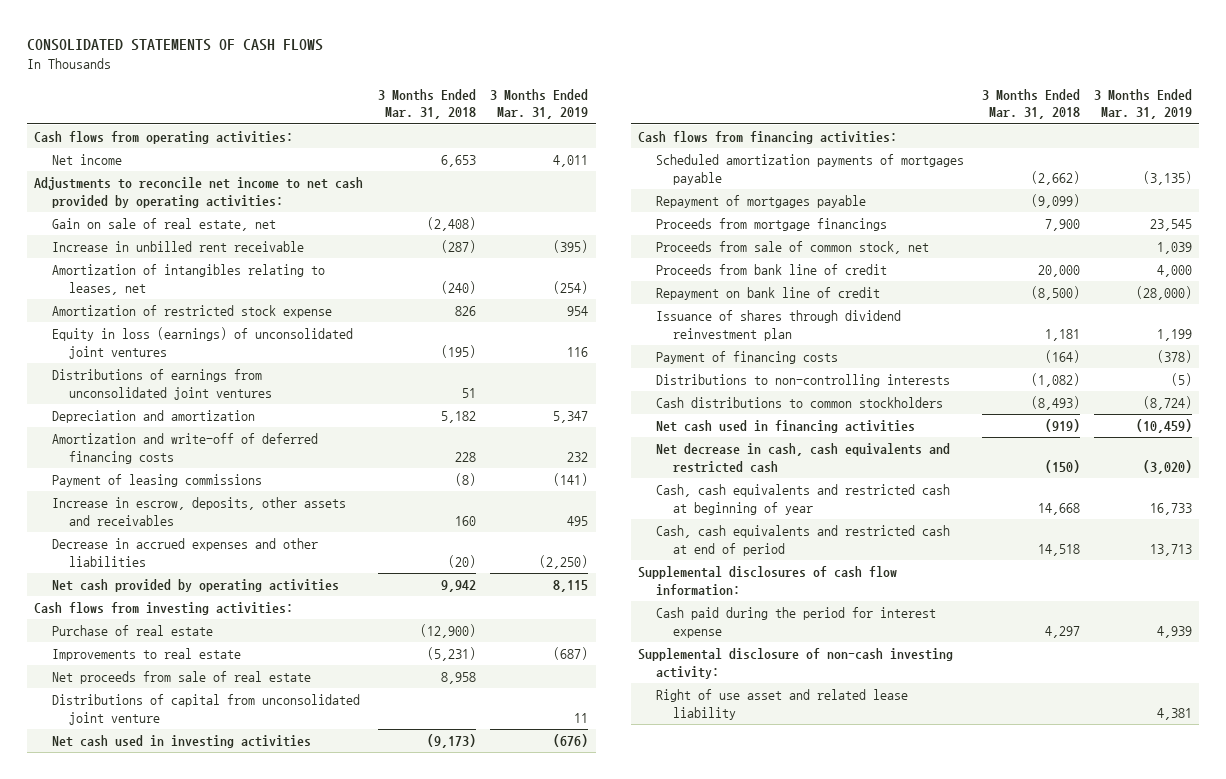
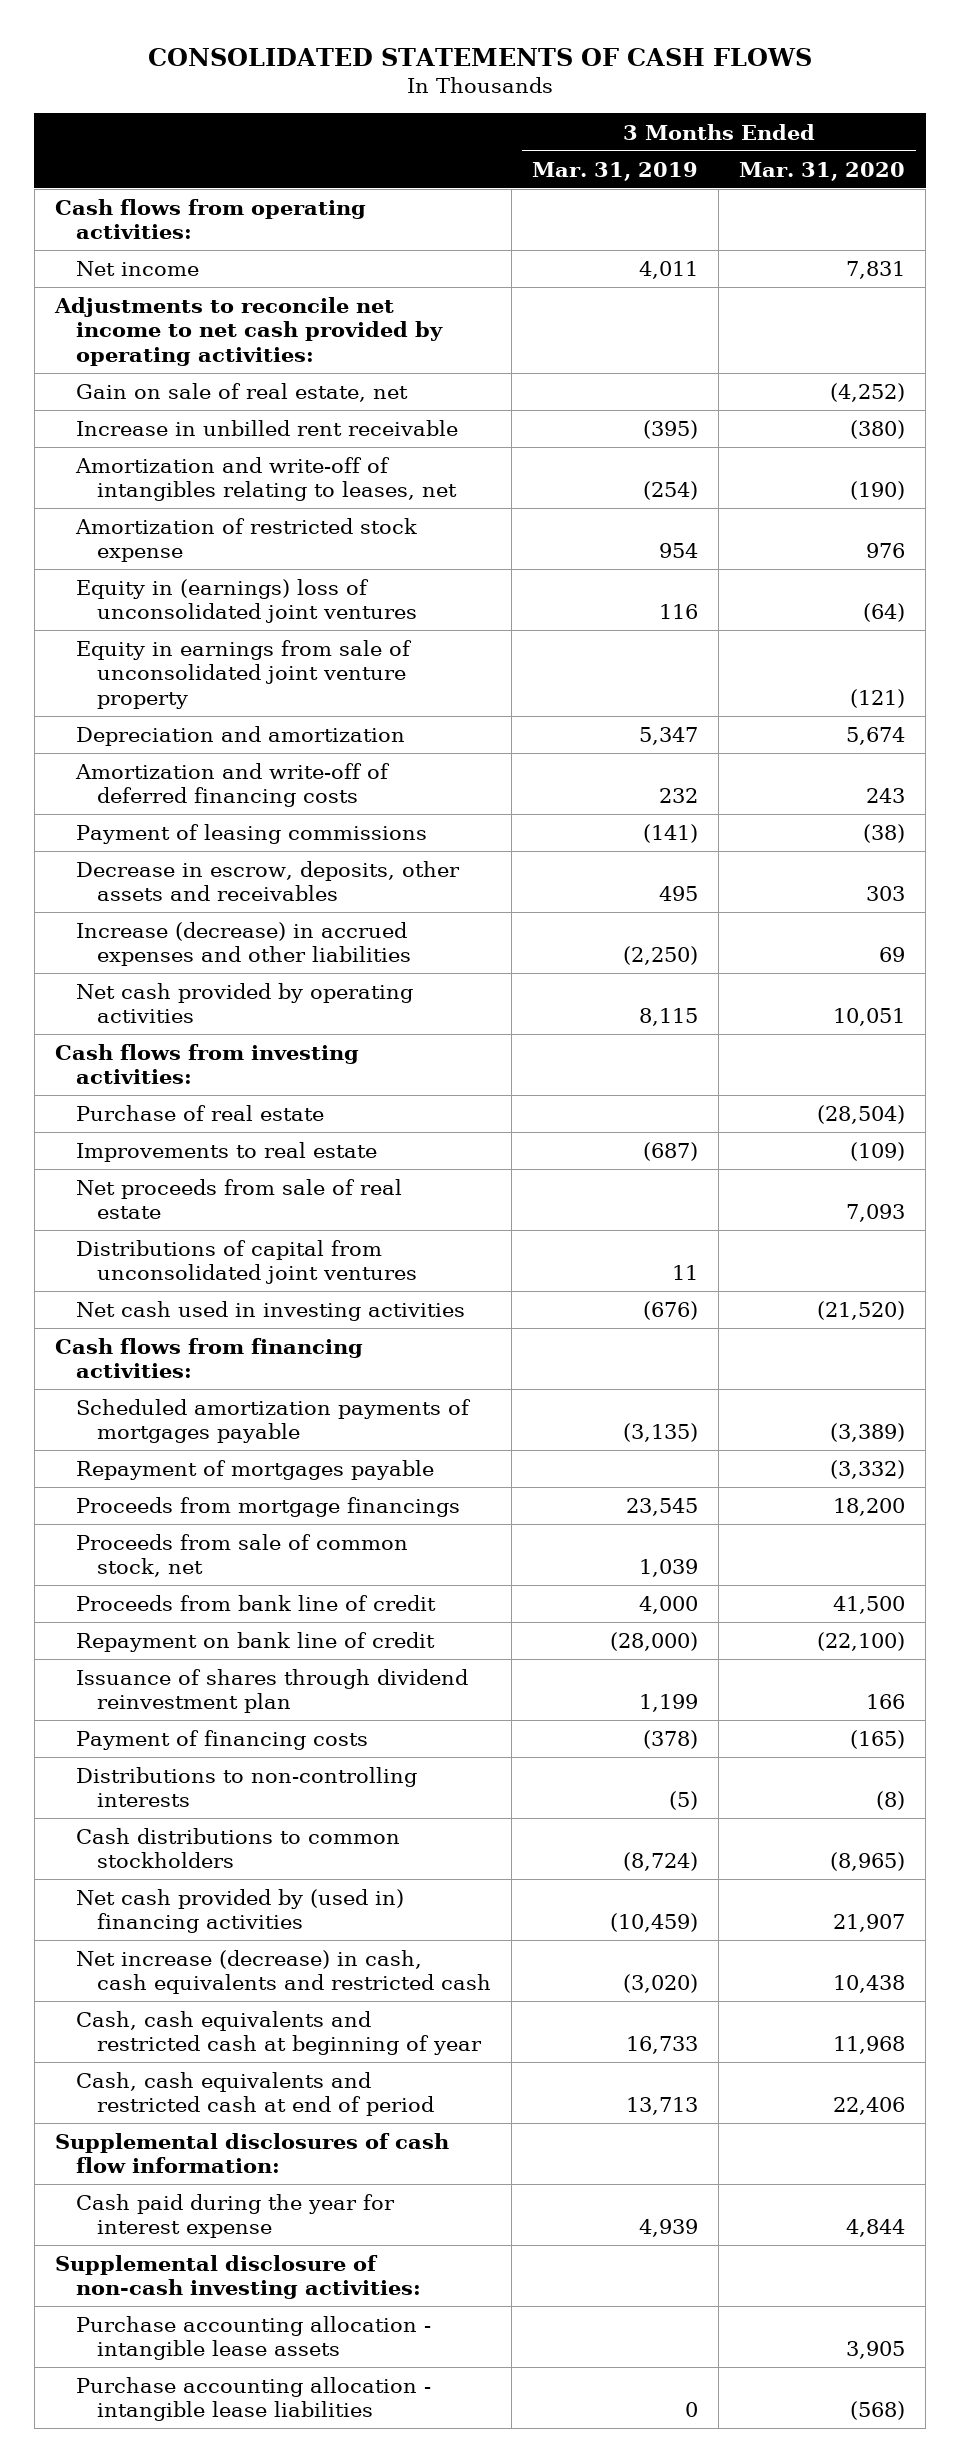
[377,88,476,120] 3 Months Ended Mar. 31, 2018 -> none
none -> [739,161,906,181] Mar. 31, 2020
[51,264,325,295] Amortization of intangibles relating to leases, net -> [75,457,458,502] Amortization and write-off of intangibles relating to leases, net
[51,369,273,400] Distributions of earnings from unconsolidated joint ventures -> none
[51,327,353,359] Equity in loss (earnings) of unconsolidated joint ventures -> [76,579,418,624] Equity in (earnings) loss of unconsolidated joint ventures
none -> [76,640,413,709] Equity in earnings from sale of unconsolidated joint venture property
[51,497,346,526] Increase in escrow, deposits, other assets and receivables -> [76,861,461,902] Decrease in escrow, deposits, other assets and receivables
[51,538,318,567] Decrease in accrued expenses and other liabilities -> [76,922,412,967] Increase (decrease) in accrued expenses and other liabilities
[51,694,360,725] Distributions of capital from unconsolidated joint venture -> [76,1240,418,1285] Distributions of capital from unconsolidated joint ventures
[655,420,915,434] Net cash used in financing activities -> [76,1889,405,1934] Net cash provided by (used in) financing activities
[655,443,950,473] Net decrease in cash, cash equivalents and restricted cash -> [76,1950,492,1995] Net increase (decrease) in cash, cash equivalents and restricted cash
[655,689,908,720] Right of use asset and related lease liability -> none
[655,607,936,638] Cash paid during the period for interest expense -> [76,2194,396,2239] Cash paid during the year for interest expense
[638,648,954,679] Supplemental disclosure of non-cash investing activity: -> [54,2255,422,2300] Supplemental disclosure of non-cash investing activities:
none -> [76,2316,432,2361] Purchase accounting allocation - intangible lease assets
none -> [76,2377,432,2422] Purchase accounting allocation - intangible lease liabilities

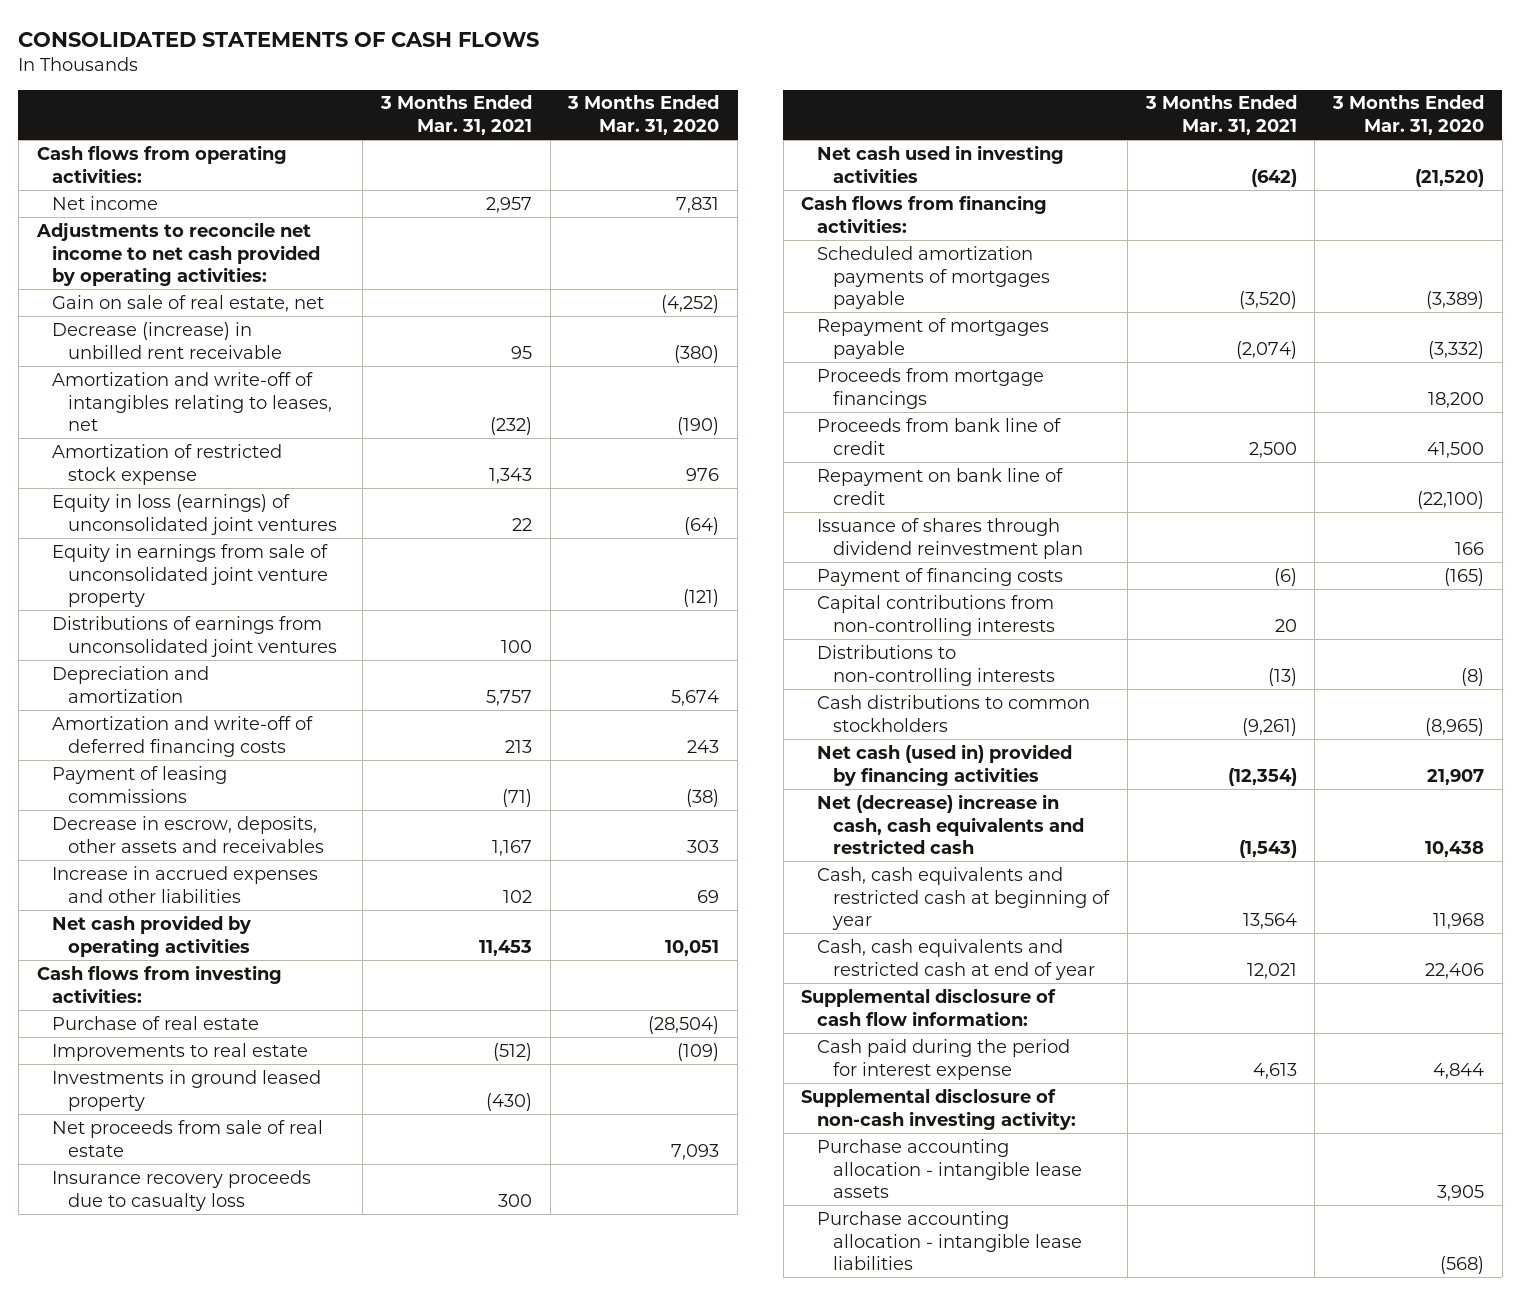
[532,161,699,181] Mar. 31, 2019 -> none
none -> [379,95,532,136] 3 Months Ended Mar. 31, 2021
[76,420,459,437] Increase in unbilled rent receivable -> [52,321,283,359] Decrease (increase) in unbilled rent receivable
[76,579,418,624] Equity in (earnings) loss of unconsolidated joint ventures -> [52,493,338,535] Equity in loss (earnings) of unconsolidated joint ventures
none -> [52,615,338,657] Distributions of earnings from unconsolidated joint ventures
[76,922,412,967] Increase (decrease) in accrued expenses and other liabilities -> [52,865,319,903] Increase in accrued expenses and other liabilities
none -> [52,1069,322,1111] Investments in ground leased property
[76,1240,418,1285] Distributions of capital from unconsolidated joint ventures -> none
none -> [52,1169,312,1211] Insurance recovery proceeds due to casualty loss
[76,1534,409,1578] Proceeds from sale of common stock, net -> none
none -> [817,594,1056,636] Capital contributions from non-controlling interests
[76,1889,405,1934] Net cash provided by (used in) financing activities -> [817,743,1073,786] Net cash (used in) provided by financing activities
[76,1950,492,1995] Net increase (decrease) in cash, cash equivalents and restricted cash -> [817,793,1085,855] Net (decrease) increase in cash, cash equivalents and restricted cash
[76,2072,435,2117] Cash, cash equivalents and restricted cash at end of period -> [817,938,1096,980] Cash, cash equivalents and restricted cash at end of year
[54,2133,449,2174] Supplemental disclosures of cash flow information: -> [801,987,1057,1026] Supplemental disclosure of cash flow information:
[76,2194,396,2239] Cash paid during the year for interest expense -> [817,1038,1071,1080] Cash paid during the period for interest expense
[54,2255,422,2300] Supplemental disclosure of non-cash investing activities: -> [801,1087,1077,1130] Supplemental disclosure of non-cash investing activity:

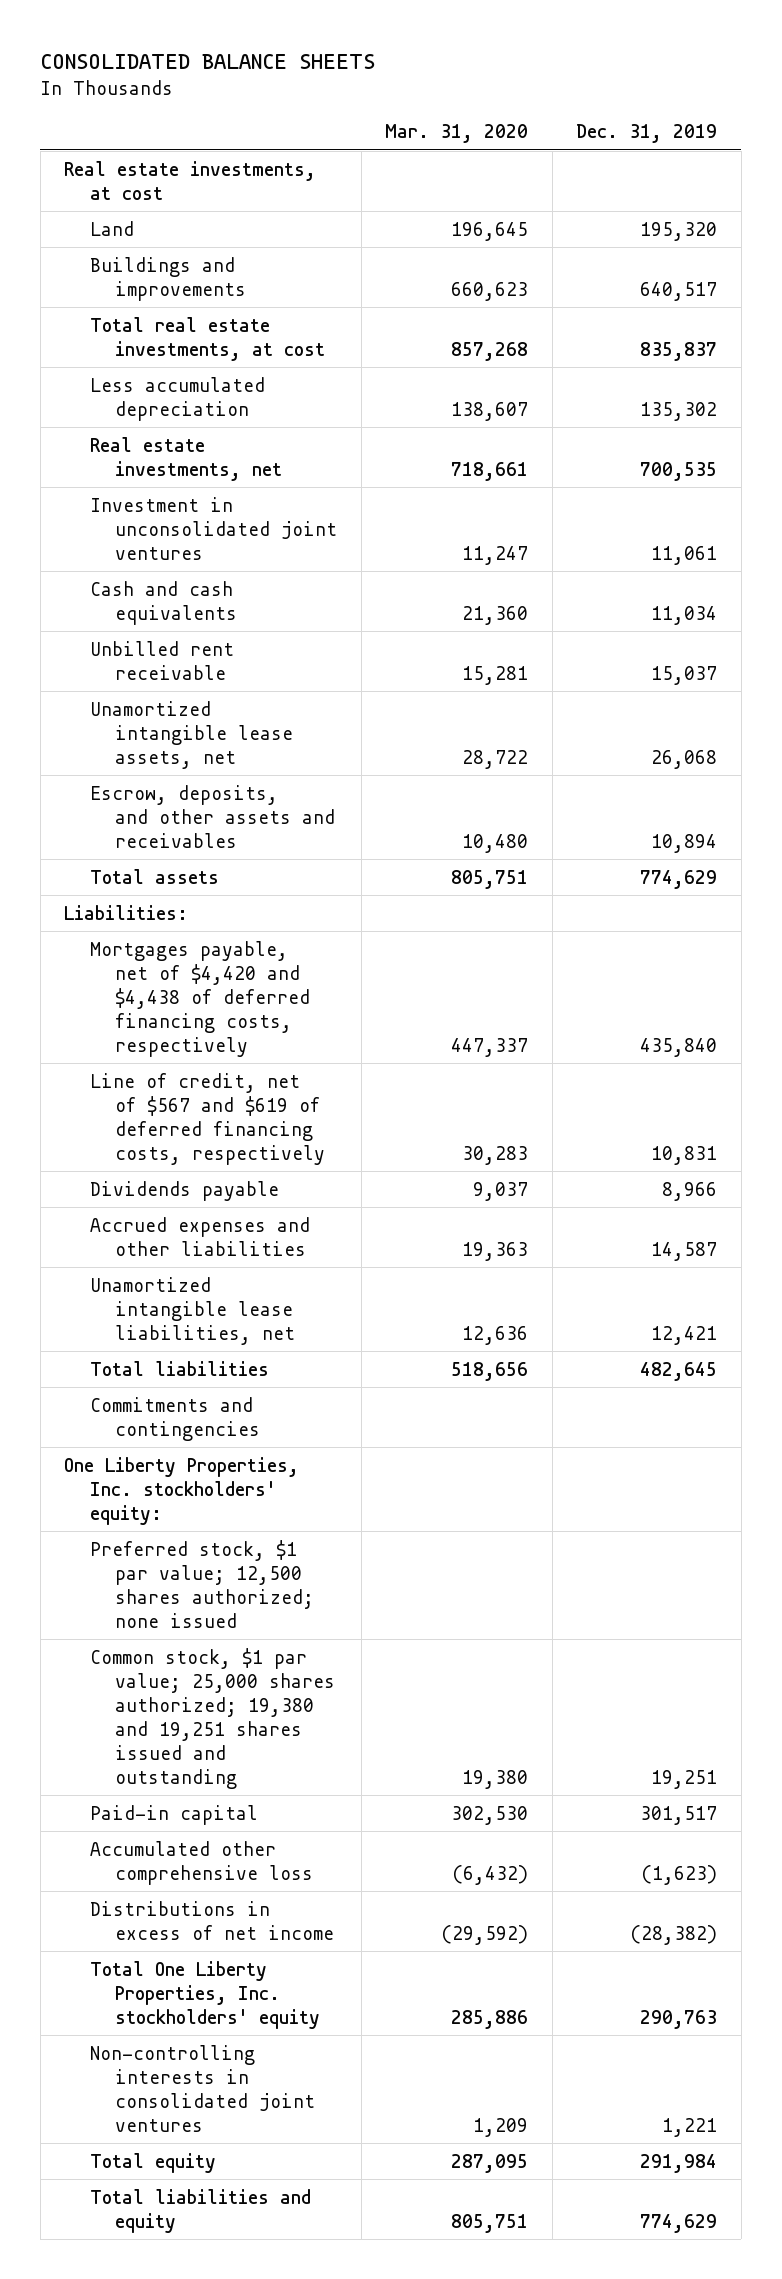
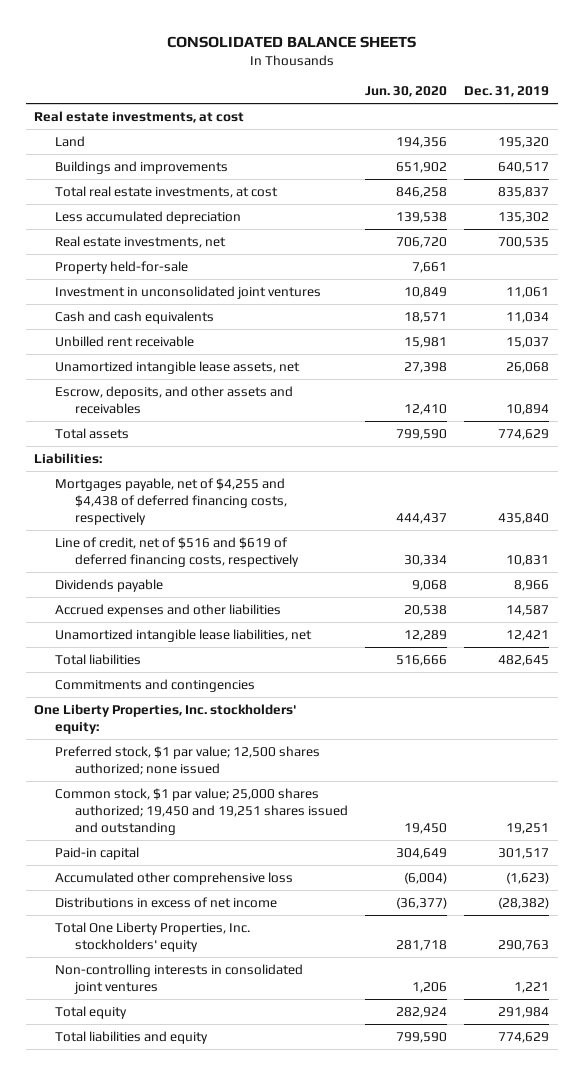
[385,124,529,144] Mar. 31, 2020 -> none
none -> [364,85,447,97] Jun. 30, 2020
none -> [54,261,188,275] Property held-for-sale
[89,940,311,1057] Mortgages payable, net of $4,420 and $4,438 of deferred financing costs, respectively -> [54,478,287,525] Mortgages payable, net of $4,255 and $4,438 of deferred financing costs, respectively
[89,1072,326,1165] Line of credit, net of $567 and $619 of deferred financing costs, respectively -> [54,537,299,567] Line of credit, net of $516 and $619 of deferred financing costs, respectively
[89,1647,336,1789] Common stock, $1 par value; 25,000 shares authorized; 19,380 and 19,251 shares issued and outstanding -> [54,788,348,835] Common stock, $1 par value; 25,000 shares authorized; 19,450 and 19,251 shares issued and outstanding

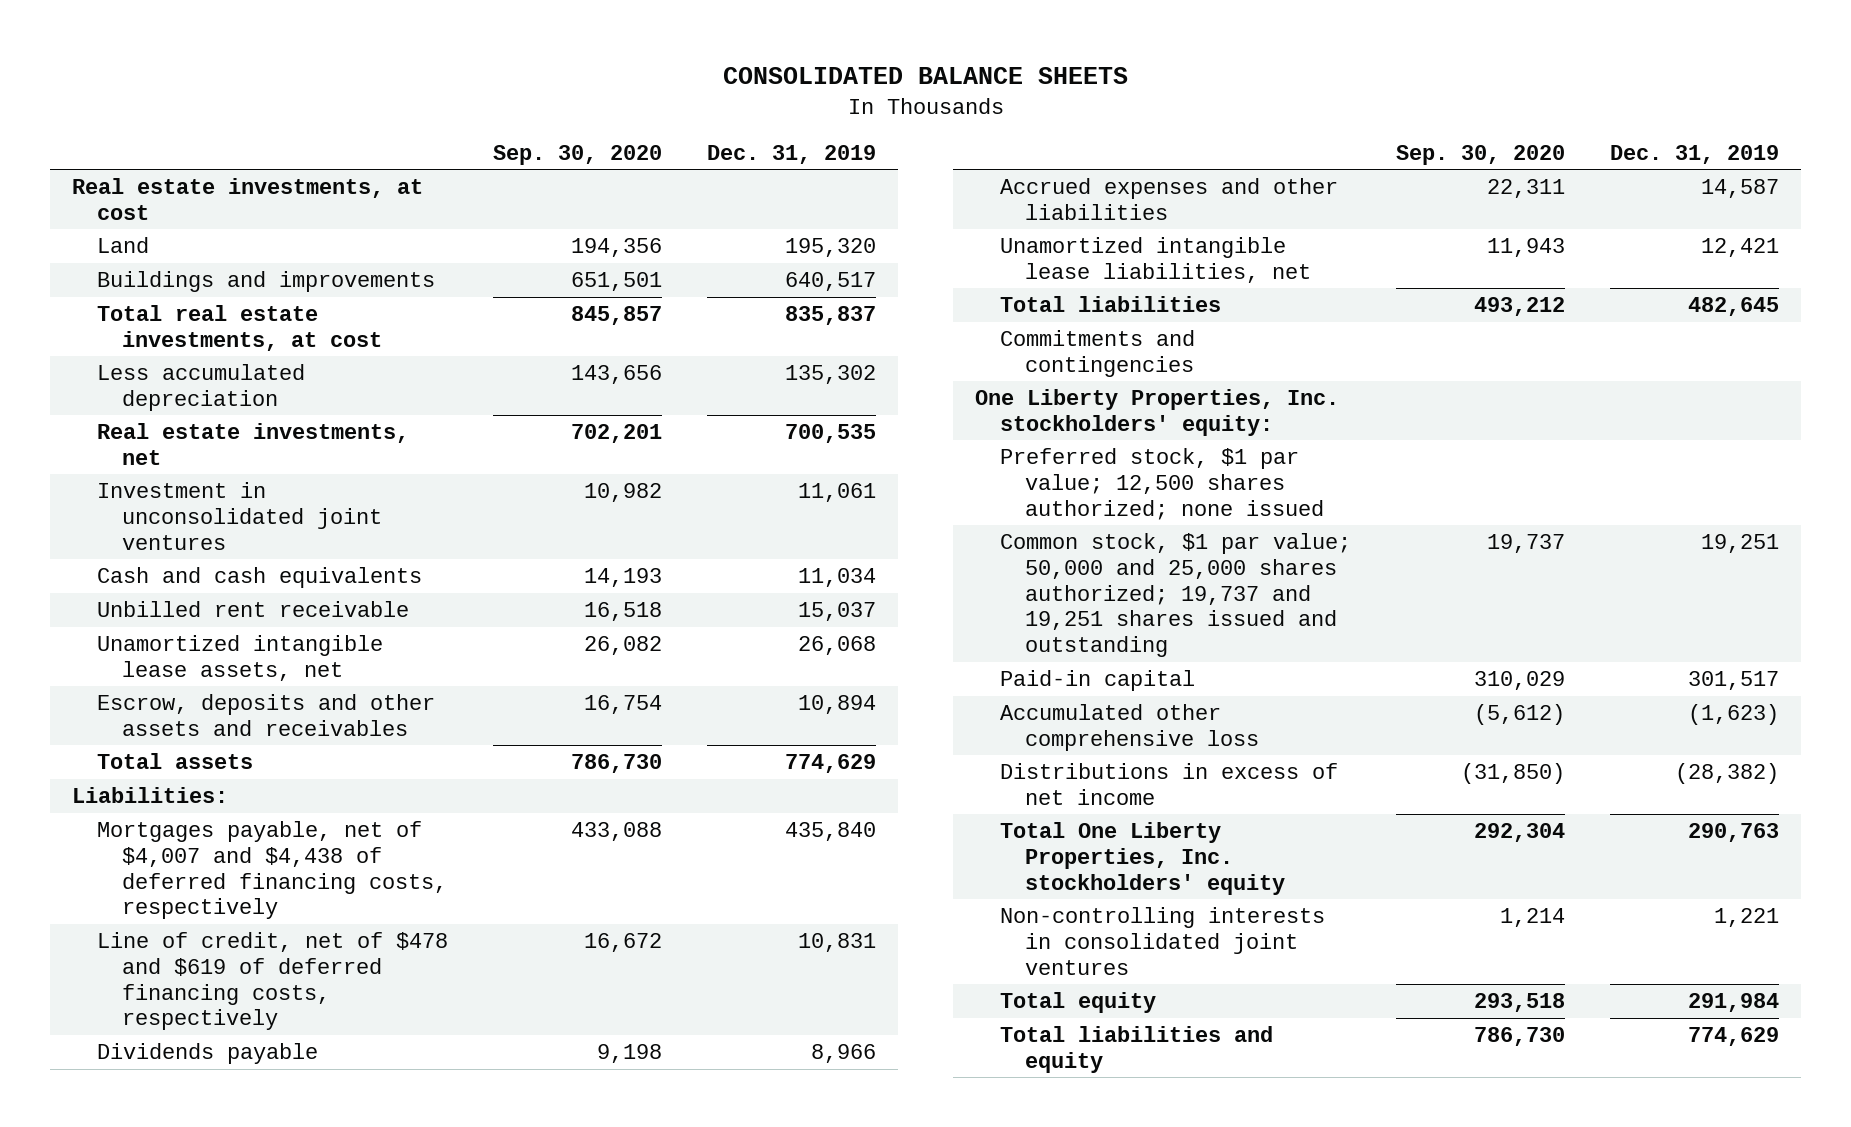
[364,85,447,97] Jun. 30, 2020 -> none
none -> [492,144,662,165] Sep. 30, 2020
[54,261,188,275] Property held-for-sale -> none
[54,386,293,414] Escrow, deposits, and other assets and receivables -> [97,694,436,736] Escrow, deposits and other assets and receivables
[54,478,287,525] Mortgages payable, net of $4,255 and $4,438 of deferred financing costs, respectively -> [97,821,448,920] Mortgages payable, net of $4,007 and $4,438 of deferred financing costs, respectively
[54,537,299,567] Line of credit, net of $516 and $619 of deferred financing costs, respectively -> [97,932,449,1031] Line of credit, net of $478 and $619 of deferred financing costs, respectively
[54,788,348,835] Common stock, $1 par value; 25,000 shares authorized; 19,450 and 19,251 shares issued and outstanding -> [1000,533,1352,657] Common stock, $1 par value; 50,000 and 25,000 shares authorized; 19,737 and 19,251 shares issued and outstanding

